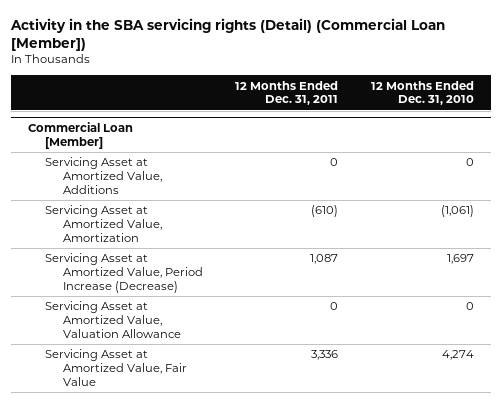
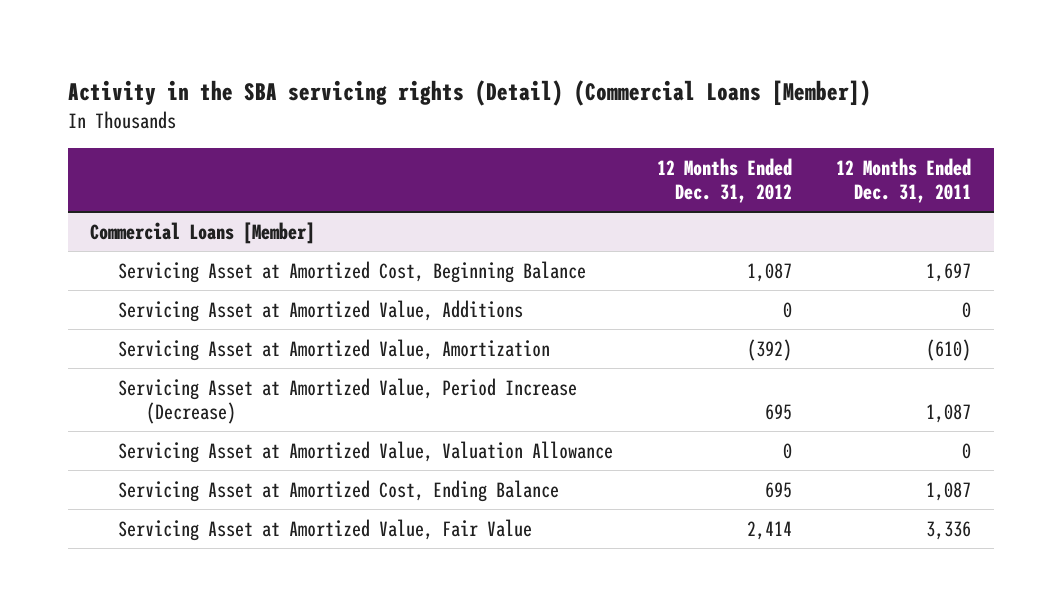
[10,17,446,51] Activity in the SBA servicing rights (Detail) (Commercial Loan [Member]) -> [67,79,871,106] Activity in the SBA servicing rights (Detail) (Commercial Loans [Member])
[371,80,475,106] 12 Months Ended Dec. 31, 2010 -> none
none -> [657,158,793,203] 12 Months Ended Dec. 31, 2012
[27,122,133,149] Commercial Loan [Member] -> [89,221,315,244] Commercial Loans [Member]
none -> [117,260,586,283] Servicing Asset at Amortized Cost, Beginning Balance
none -> [117,479,559,502] Servicing Asset at Amortized Cost, Ending Balance

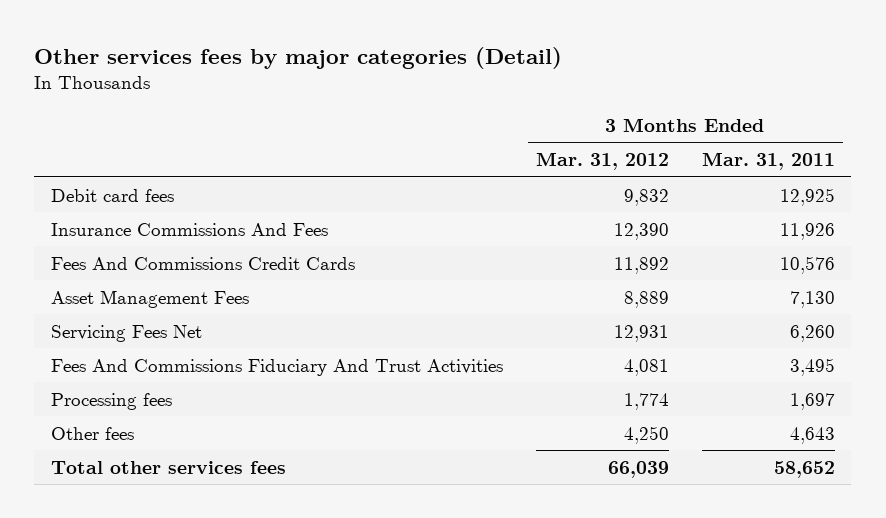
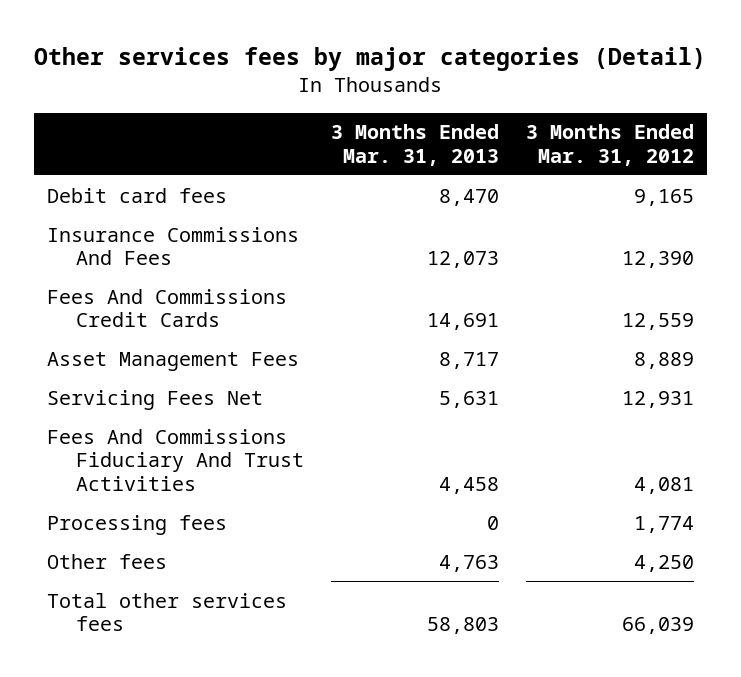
[701,152,835,171] Mar. 31, 2011 -> none
none -> [330,124,499,166] 3 Months Ended Mar. 31, 2013
[623,188,669,206] 9,832 -> [633,188,694,206] 9,165
[613,256,669,274] 11,892 -> [621,313,694,331] 12,559

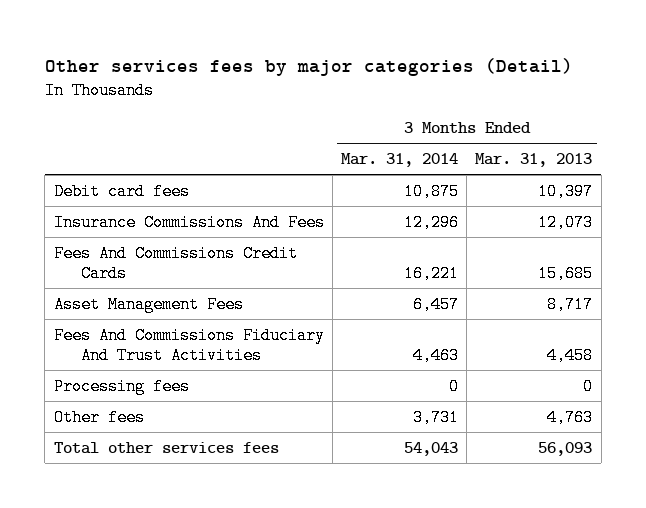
[525,124,694,166] 3 Months Ended Mar. 31, 2012 -> none
none -> [341,153,459,168] Mar. 31, 2014
[438,188,499,206] 8,470 -> [538,182,594,200] 10,397
[426,313,499,331] 14,691 -> [538,265,594,283] 15,685
[47,389,264,410] Servicing Fees Net -> none
[426,617,499,635] 58,803 -> [538,441,593,456] 56,093

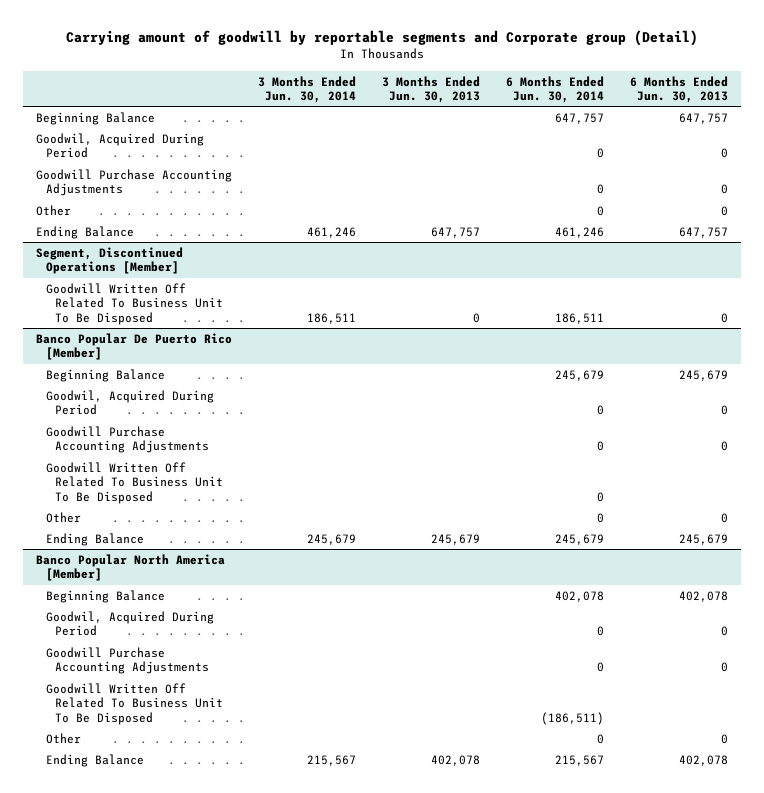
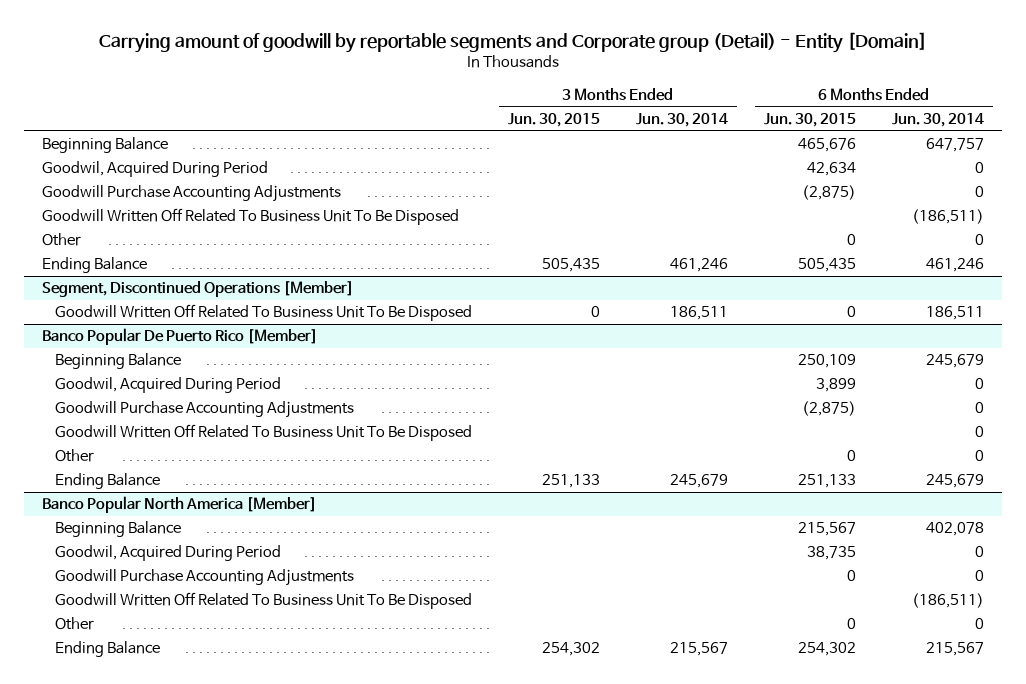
[66,29,699,46] Carrying amount of goodwill by reportable segments and Corporate group (Detail) -> [99,32,928,54] Carrying amount of goodwill by reportable segments and Corporate group (Detail) - Entity [Domain]
[382,75,481,103] 3 Months Ended Jun. 30, 2013 -> none
[630,75,729,103] 6 Months Ended Jun. 30, 2013 -> none
none -> [507,113,600,128] Jun. 30, 2015
none -> [764,113,857,128] Jun. 30, 2015
none -> [41,208,459,226] Goodwill Written Off Related To Business Unit To Be Disposed

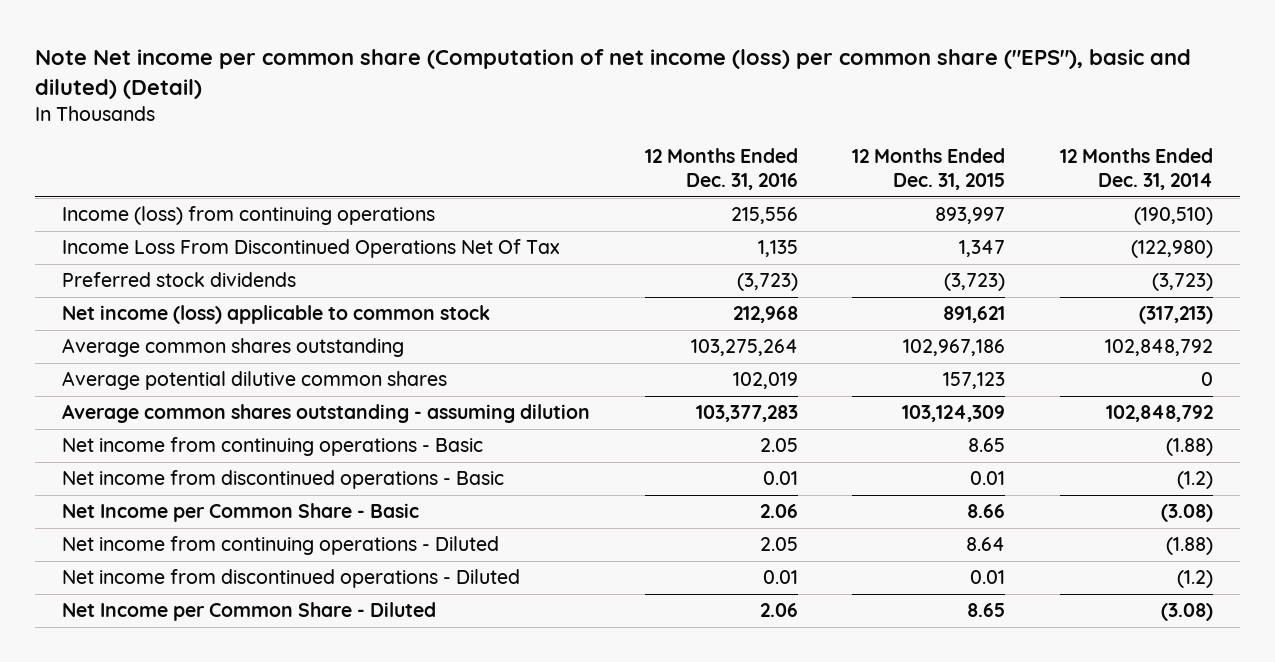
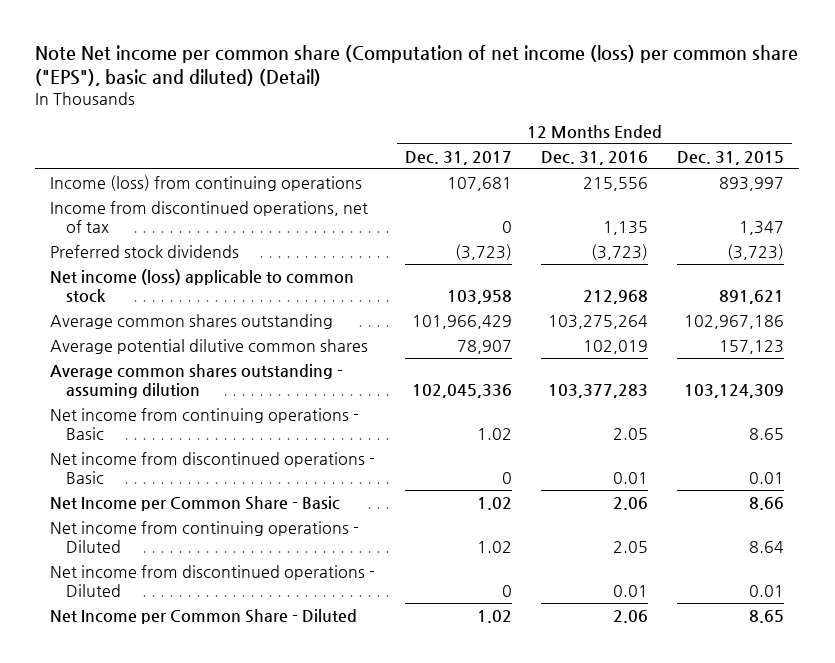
[1060,148,1214,191] 12 Months Ended Dec. 31, 2014 -> none
none -> [404,150,512,165] Dec. 31, 2017
[61,239,560,259] Income Loss From Discontinued Operations Net Of Tax -> [50,200,369,233] Income from discontinued operations, net of tax

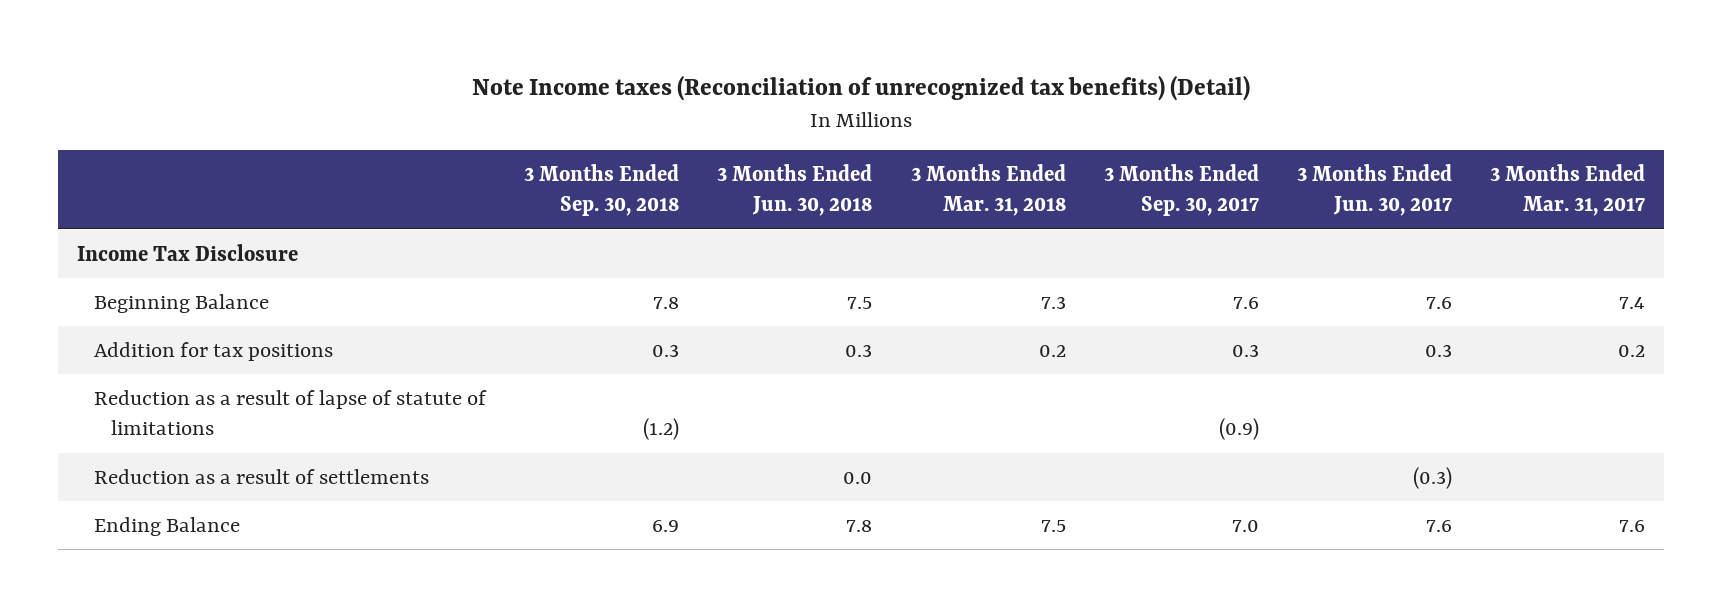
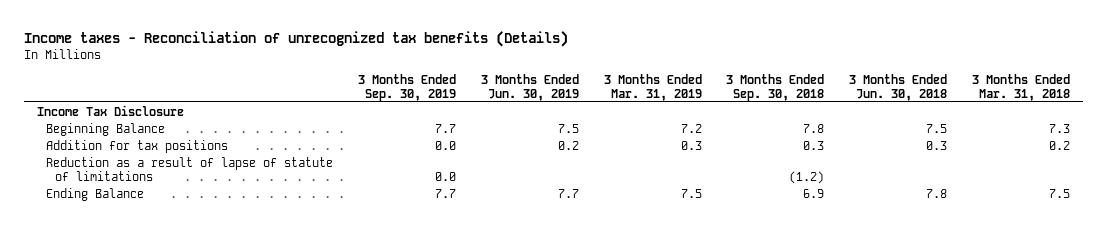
[472,74,1251,101] Note Income taxes (Reconciliation of unrecognized tax benefits) (Detail) -> [24,30,569,47] Income taxes - Reconciliation of unrecognized tax benefits (Details)
[1103,164,1259,217] 3 Months Ended Sep. 30, 2017 -> none
[1296,164,1452,217] 3 Months Ended Jun. 30, 2017 -> none
[1490,164,1646,217] 3 Months Ended Mar. 31, 2017 -> none
none -> [357,73,456,101] 3 Months Ended Sep. 30, 2019
none -> [480,73,579,101] 3 Months Ended Jun. 30, 2019
none -> [603,73,702,101] 3 Months Ended Mar. 31, 2019
[94,468,430,484] Reduction as a result of settlements -> none

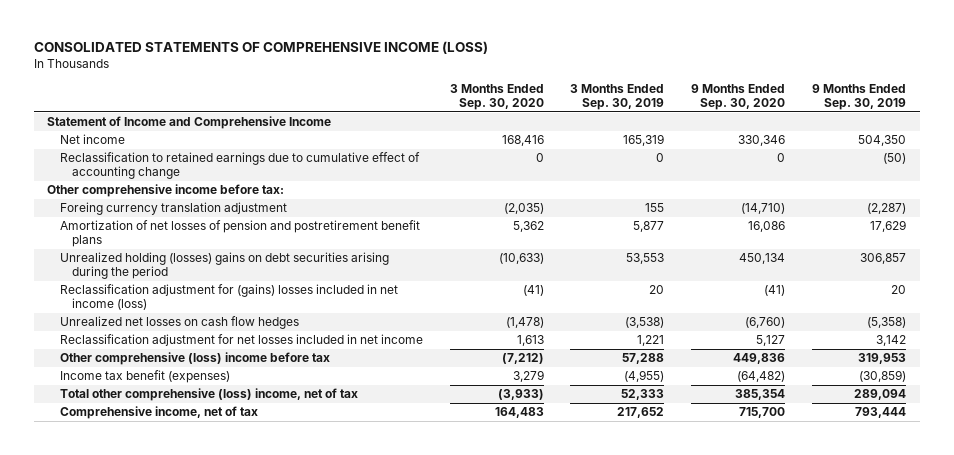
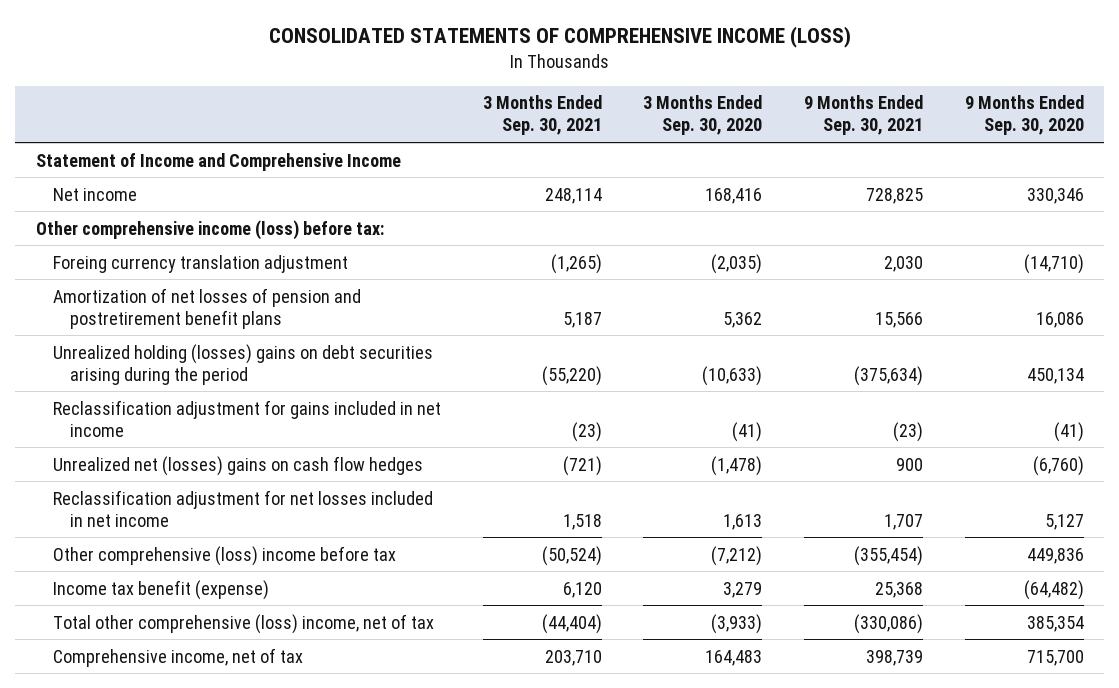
[570,84,665,110] 3 Months Ended Sep. 30, 2019 -> none
[812,84,907,110] 9 Months Ended Sep. 30, 2019 -> none
none -> [482,95,602,136] 3 Months Ended Sep. 30, 2021
none -> [803,95,923,136] 9 Months Ended Sep. 30, 2021
[59,152,420,180] Reclassification to retained earnings due to cumulative effect of accounting change -> none
[47,184,285,198] Other comprehensive income before tax: -> [35,219,384,240] Other comprehensive income (loss) before tax:
[59,284,398,311] Reclassification adjustment for (gains) losses included in net income (loss) -> [53,399,442,437] Reclassification adjustment for gains included in net income
[59,316,299,330] Unrealized net losses on cash flow hedges -> [53,455,424,476] Unrealized net (losses) gains on cash flow hedges
[59,370,230,384] Income tax benefit (expenses) -> [53,579,270,600] Income tax benefit (expense)

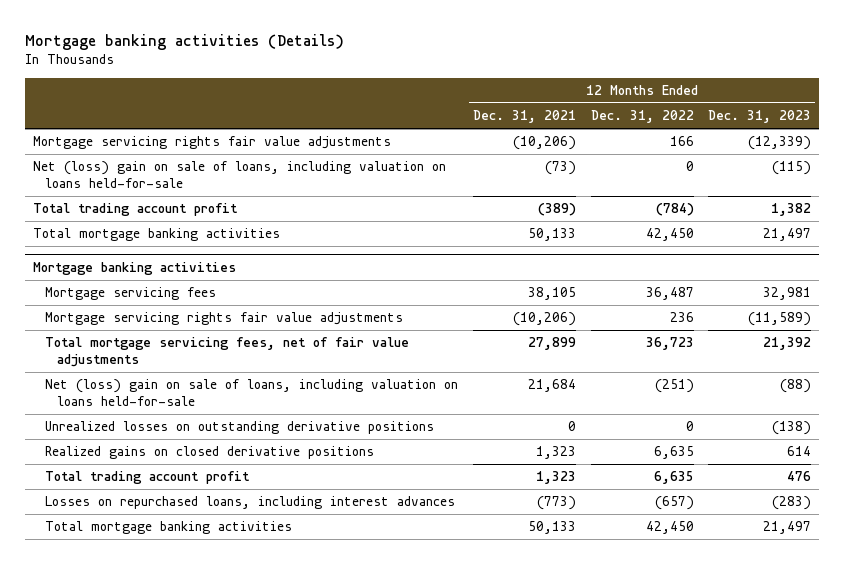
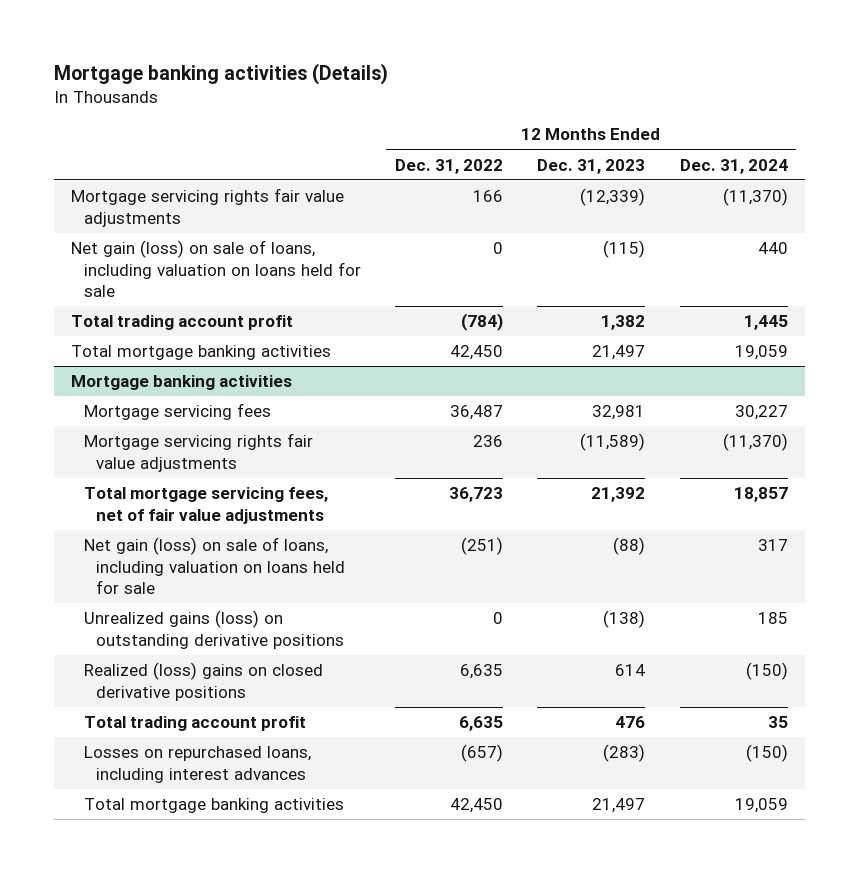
[472,110,576,124] Dec. 31, 2021 -> none
none -> [679,158,788,174] Dec. 31, 2024
[32,161,446,189] Net (loss) gain on sale of loans, including valuation on loans held-for-sale -> [70,240,361,298] Net gain (loss) on sale of loans, including valuation on loans held for sale
[44,379,458,407] Net (loss) gain on sale of loans, including valuation on loans held-for-sale -> [83,537,346,595] Net gain (loss) on sale of loans, including valuation on loans held for sale
[44,421,434,435] Unrealized losses on outstanding derivative positions -> [83,610,345,649] Unrealized gains (loss) on outstanding derivative positions
[44,446,374,460] Realized gains on closed derivative positions -> [83,662,323,701] Realized (loss) gains on closed derivative positions

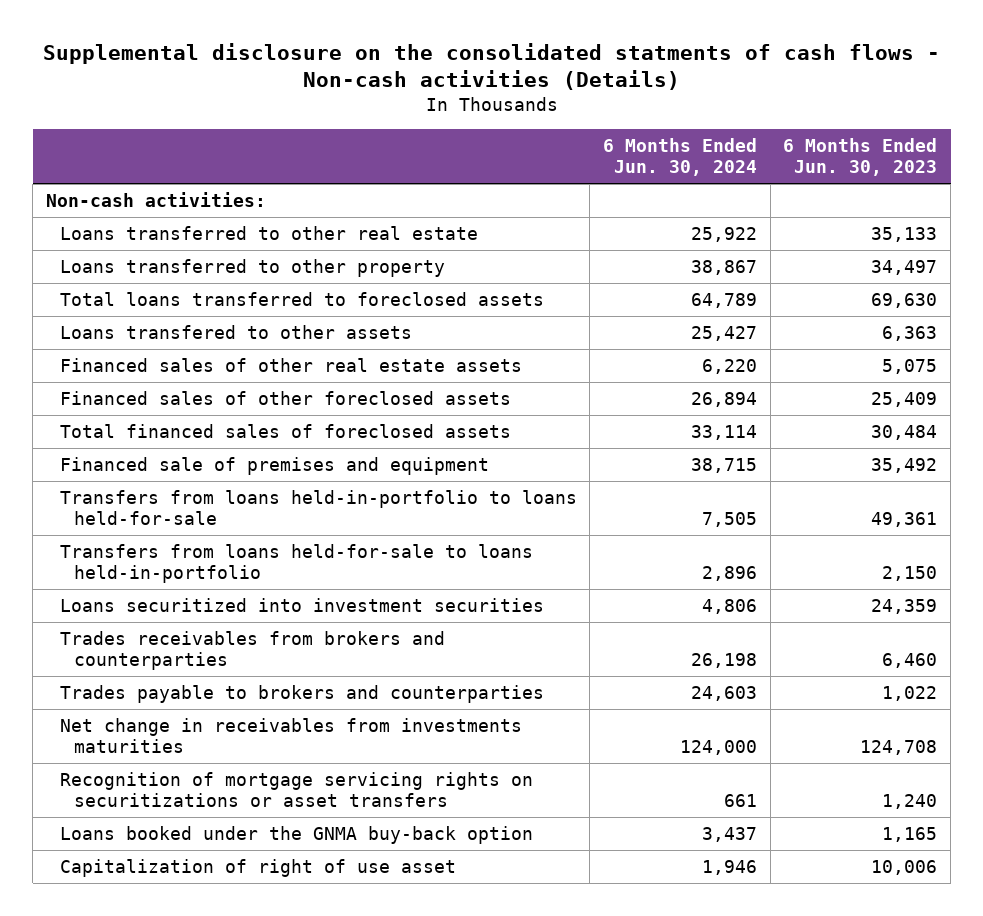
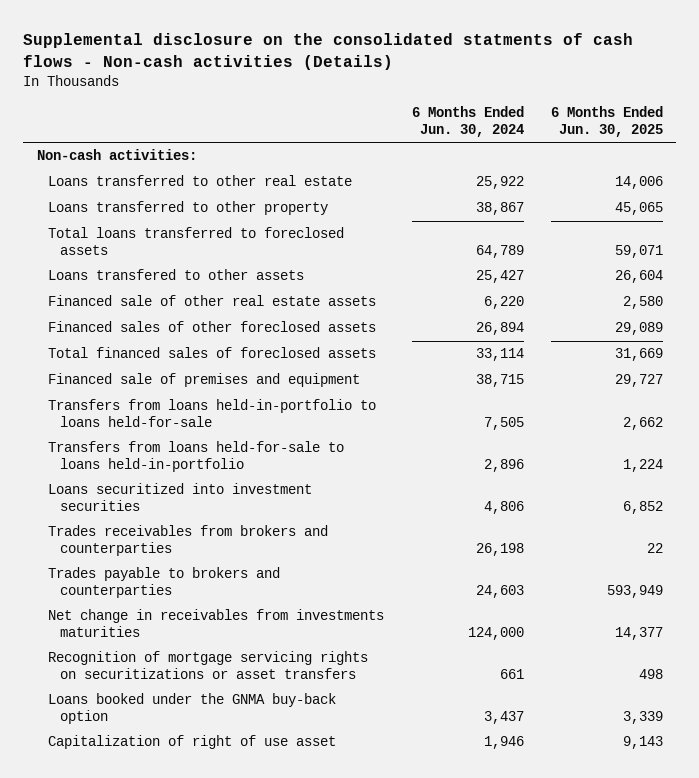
[783,137,938,177] 6 Months Ended Jun. 30, 2023 -> none
none -> [550,106,663,137] 6 Months Ended Jun. 30, 2025
[59,357,522,372] Financed sales of other real estate assets -> [48,295,377,307] Financed sale of other real estate assets

